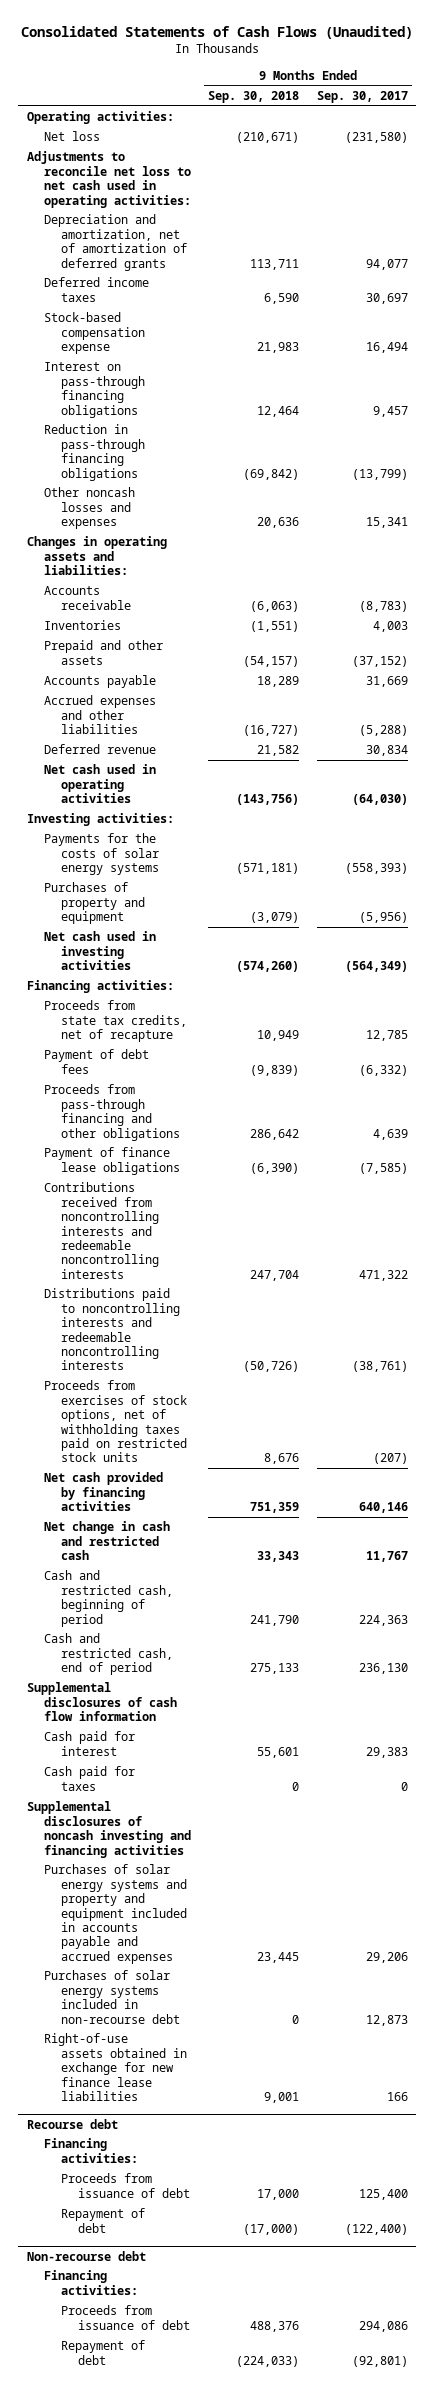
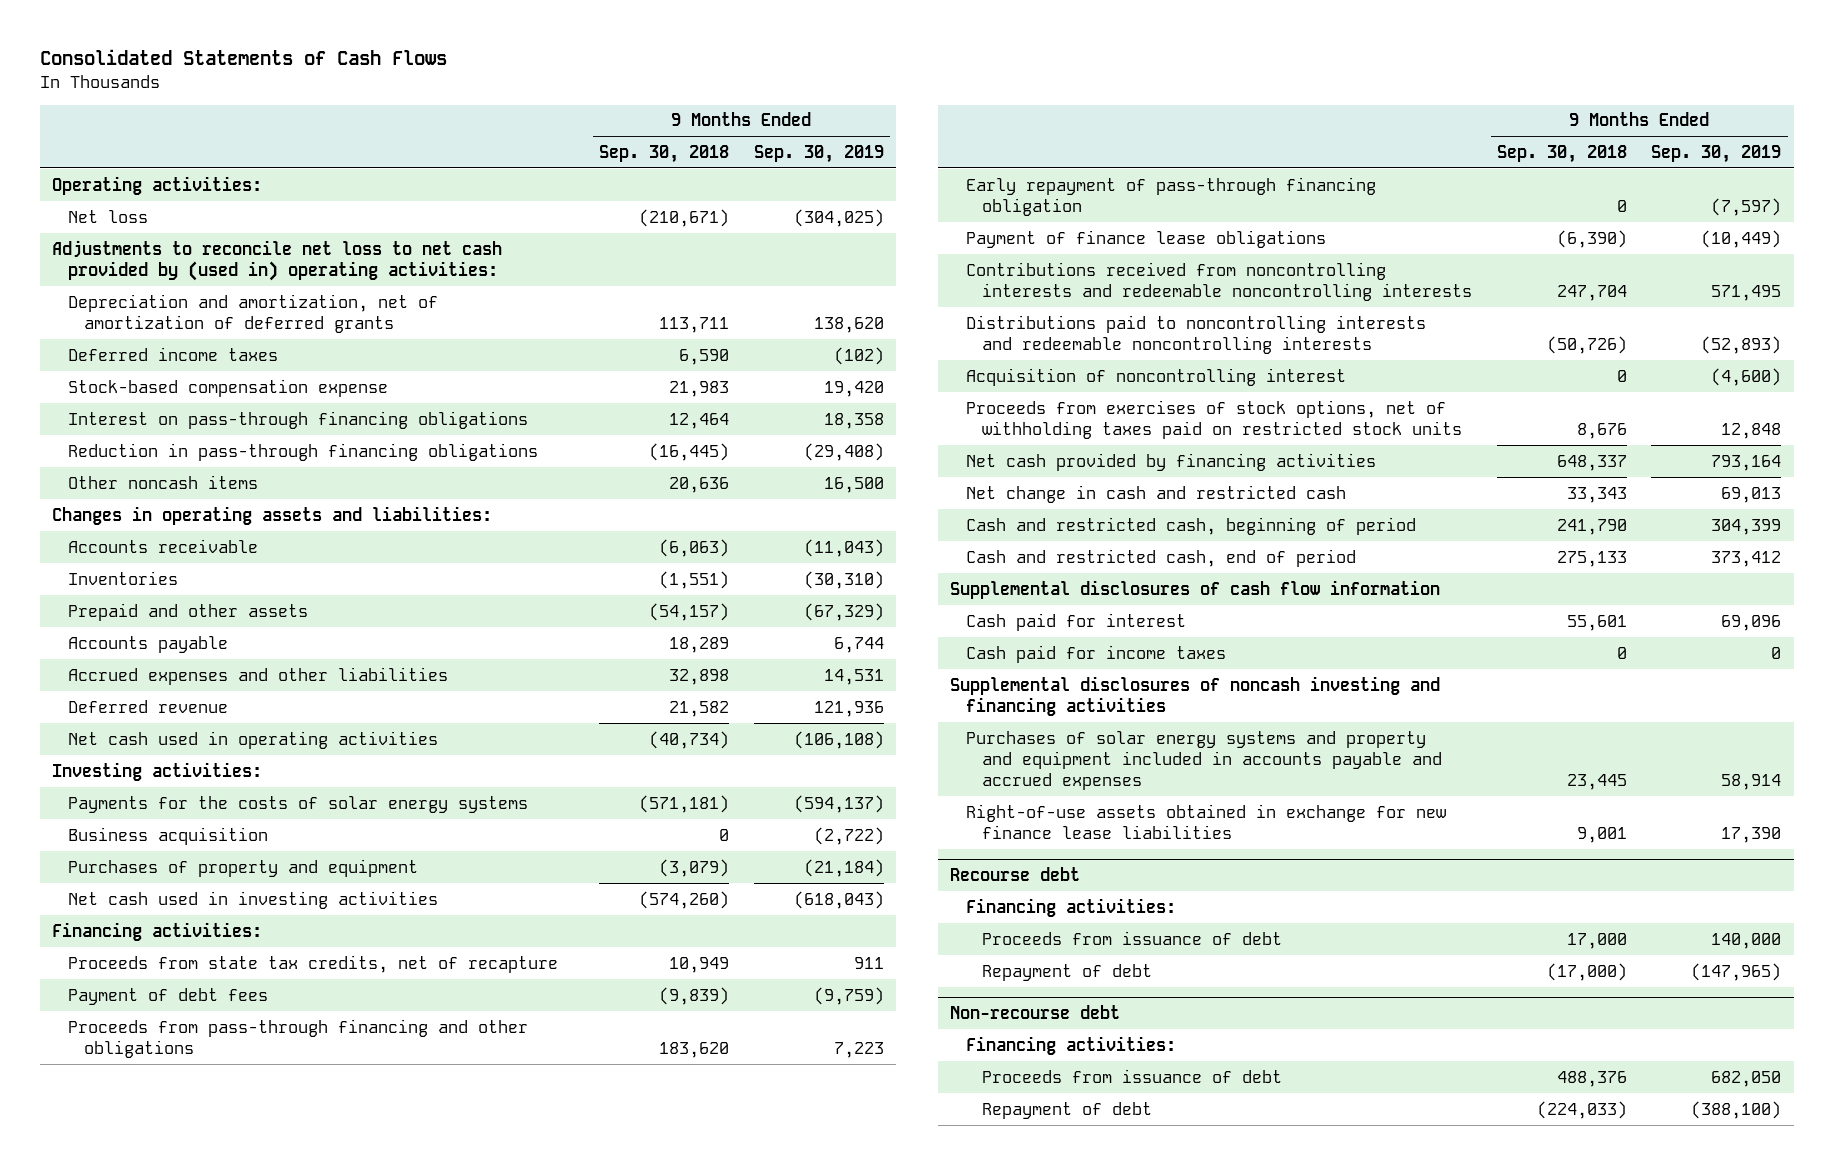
[21,26,414,40] Consolidated Statements of Cash Flows (Unaudited) -> [39,49,447,66] Consolidated Statements of Cash Flows
[316,91,408,104] Sep. 30, 2017 -> none
none -> [753,144,884,163] Sep. 30, 2019
[26,151,191,208] Adjustments to reconcile net loss to net cash used in operating activities: -> [51,239,502,281] Adjustments to reconcile net loss to net cash provided by (used in) operating activities:
[243,468,300,480] (69,842) -> [648,442,729,461] (16,445)
[43,487,135,530] Other noncash losses and expenses -> [67,474,258,489] Other noncash items
[243,725,300,737] (16,727) -> [668,668,729,685] 32,898
[236,794,300,806] (143,756) -> [648,730,729,749] (40,734)
none -> [67,826,268,845] Business acquisition
[250,1128,300,1140] 286,642 -> [658,1041,729,1058] 183,620
none -> [965,176,1376,216] Early repayment of pass-through financing obligation
none -> [965,367,1346,386] Acquisition of noncontrolling interest
[250,1502,300,1514] 751,359 -> [1556,454,1627,471] 648,337
[43,1766,135,1791] Cash paid for taxes -> [965,644,1226,663] Cash paid for income taxes
[43,1970,180,2024] Purchases of solar energy systems included in non-recourse debt -> none

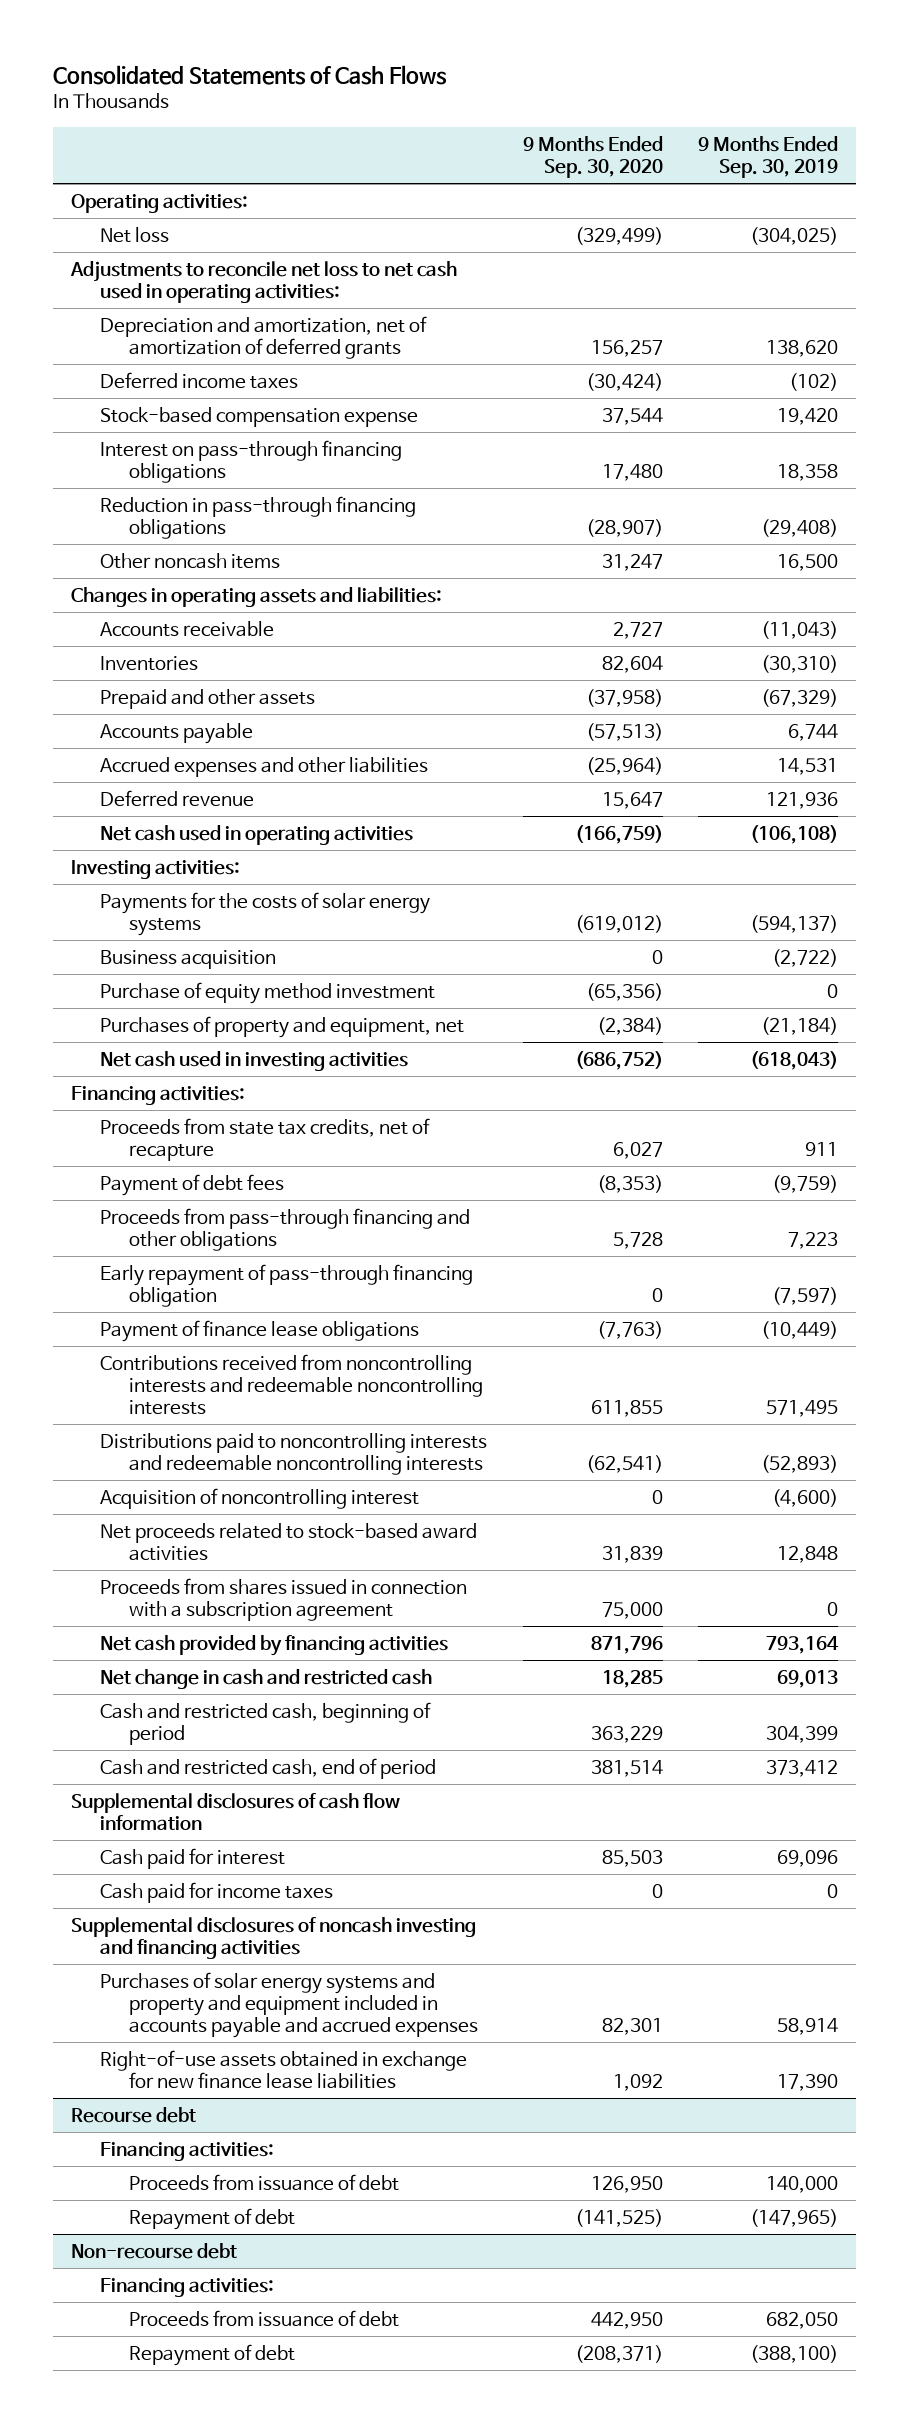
[598,144,729,163] Sep. 30, 2018 -> none
none -> [522,136,663,179] 9 Months Ended Sep. 30, 2020
[51,239,502,281] Adjustments to reconcile net loss to net cash provided by (used in) operating activities: -> [70,260,458,303] Adjustments to reconcile net loss to net cash used in operating activities:
none -> [100,981,436,1004] Purchase of equity method investment
[67,858,418,877] Purchases of property and equipment -> [100,1015,465,1038] Purchases of property and equipment, net
[965,399,1462,439] Proceeds from exercises of stock options, net of withholding taxes paid on restricted stock units -> [100,1522,478,1561] Net proceeds related to stock-based award activities
none -> [100,1577,468,1621] Proceeds from shares issued in connection with a subscription agreement

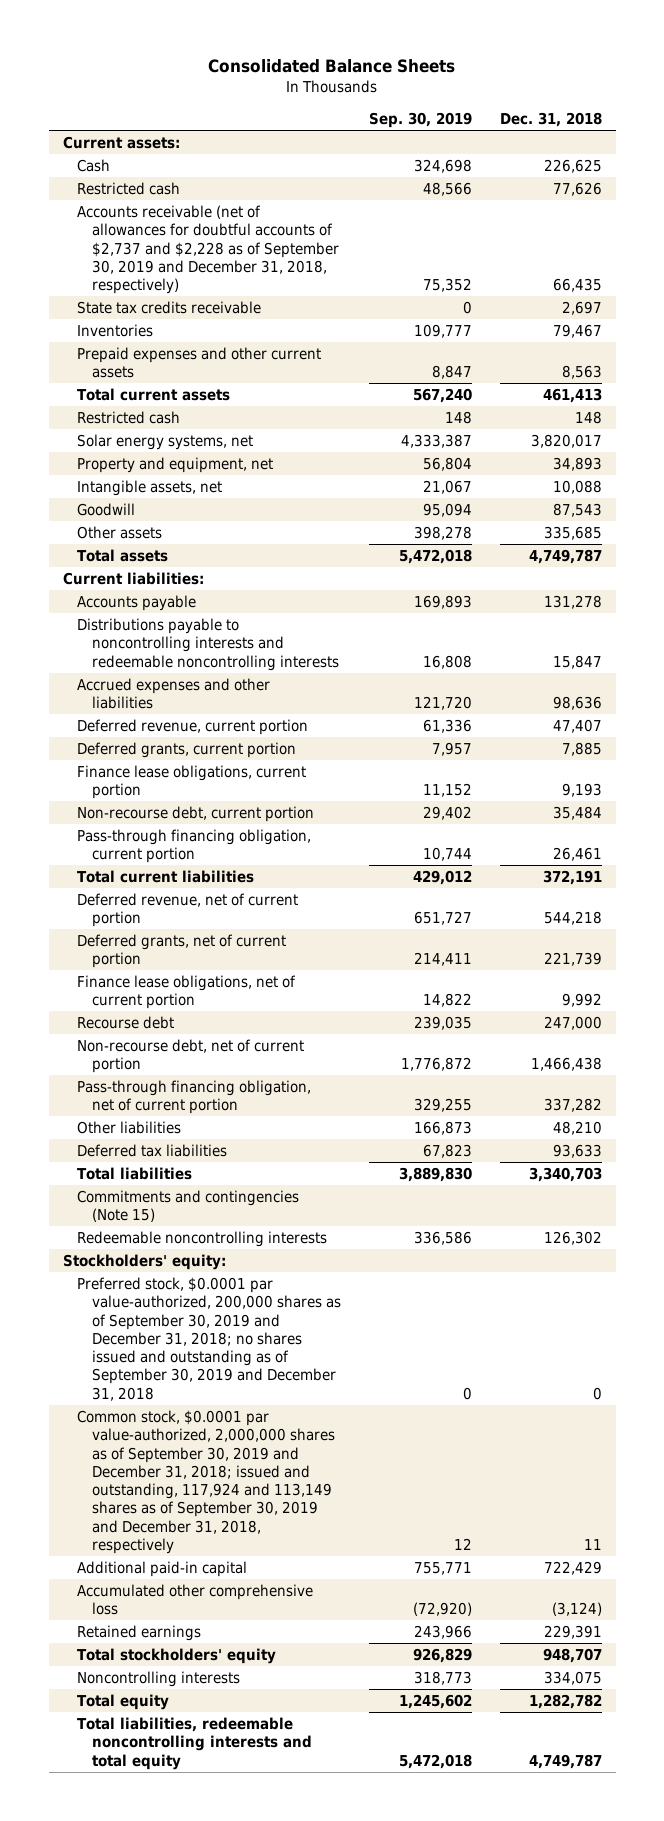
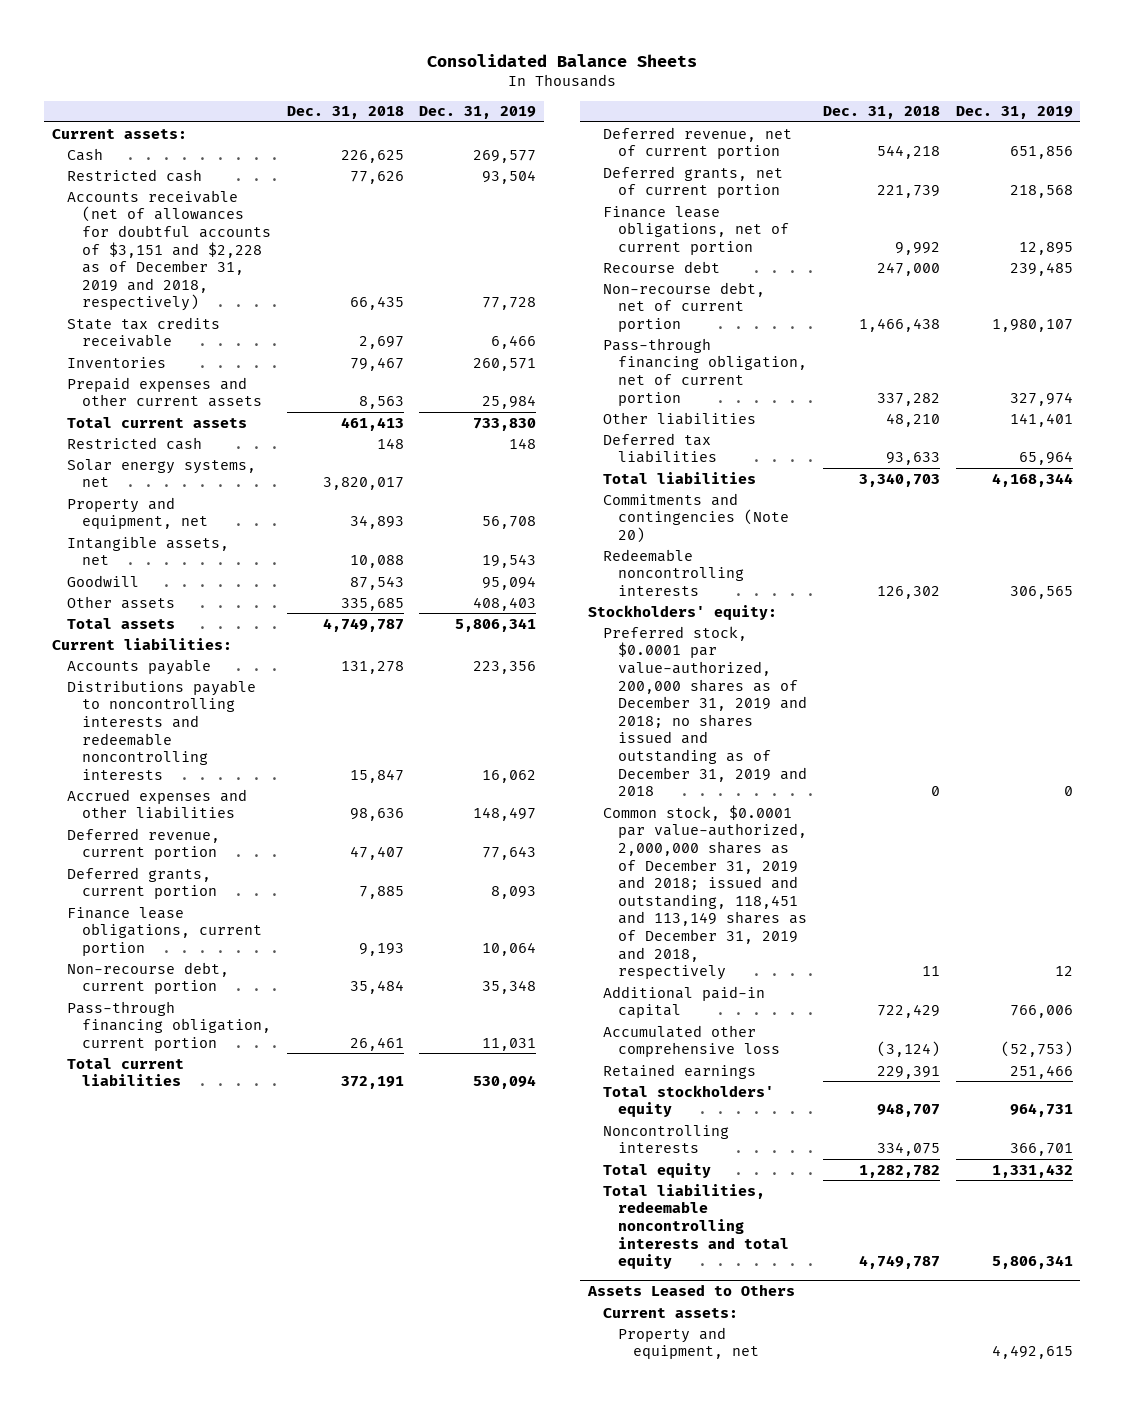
[368,112,472,129] Sep. 30, 2019 -> none
none -> [419,106,537,120] Dec. 31, 2019
[77,205,340,295] Accounts receivable (net of allowances for doubtful accounts of $2,737 and $2,228 as of September 30, 2019 and December 31, 2018, respectively) -> [66,189,271,312] Accounts receivable (net of allowances for doubtful accounts of $3,151 and $2,228 as of December 31, 2019 and 2018, respectively)
[77,1190,300,1223] Commitments and contingencies (Note 15) -> [603,492,789,543] Commitments and contingencies (Note 20)
[77,1277,342,1401] Preferred stock, $0.0001 par value-authorized, 200,000 shares as of September 30, 2019 and December 31, 2018; no shares issued and outstanding as of September 30, 2019 and December 31, 2018 -> [603,625,807,797] Preferred stock, $0.0001 par value-authorized, 200,000 shares as of December 31, 2019 and 2018; no shares issued and outstanding as of December 31, 2019 and 2018
[77,1410,336,1554] Common stock, $0.0001 par value-authorized, 2,000,000 shares as of September 30, 2019 and December 31, 2018; issued and outstanding, 117,924 and 113,149 shares as of September 30, 2019 and December 31, 2018, respectively -> [603,804,807,981] Common stock, $0.0001 par value-authorized, 2,000,000 shares as of December 31, 2019 and 2018; issued and outstanding, 118,451 and 113,149 shares as of December 31, 2019 and 2018, respectively
none -> [587,1284,796,1297] Assets Leased to Others
none -> [603,1307,739,1318] Current assets:
none -> [617,1326,759,1360] Property and equipment, net

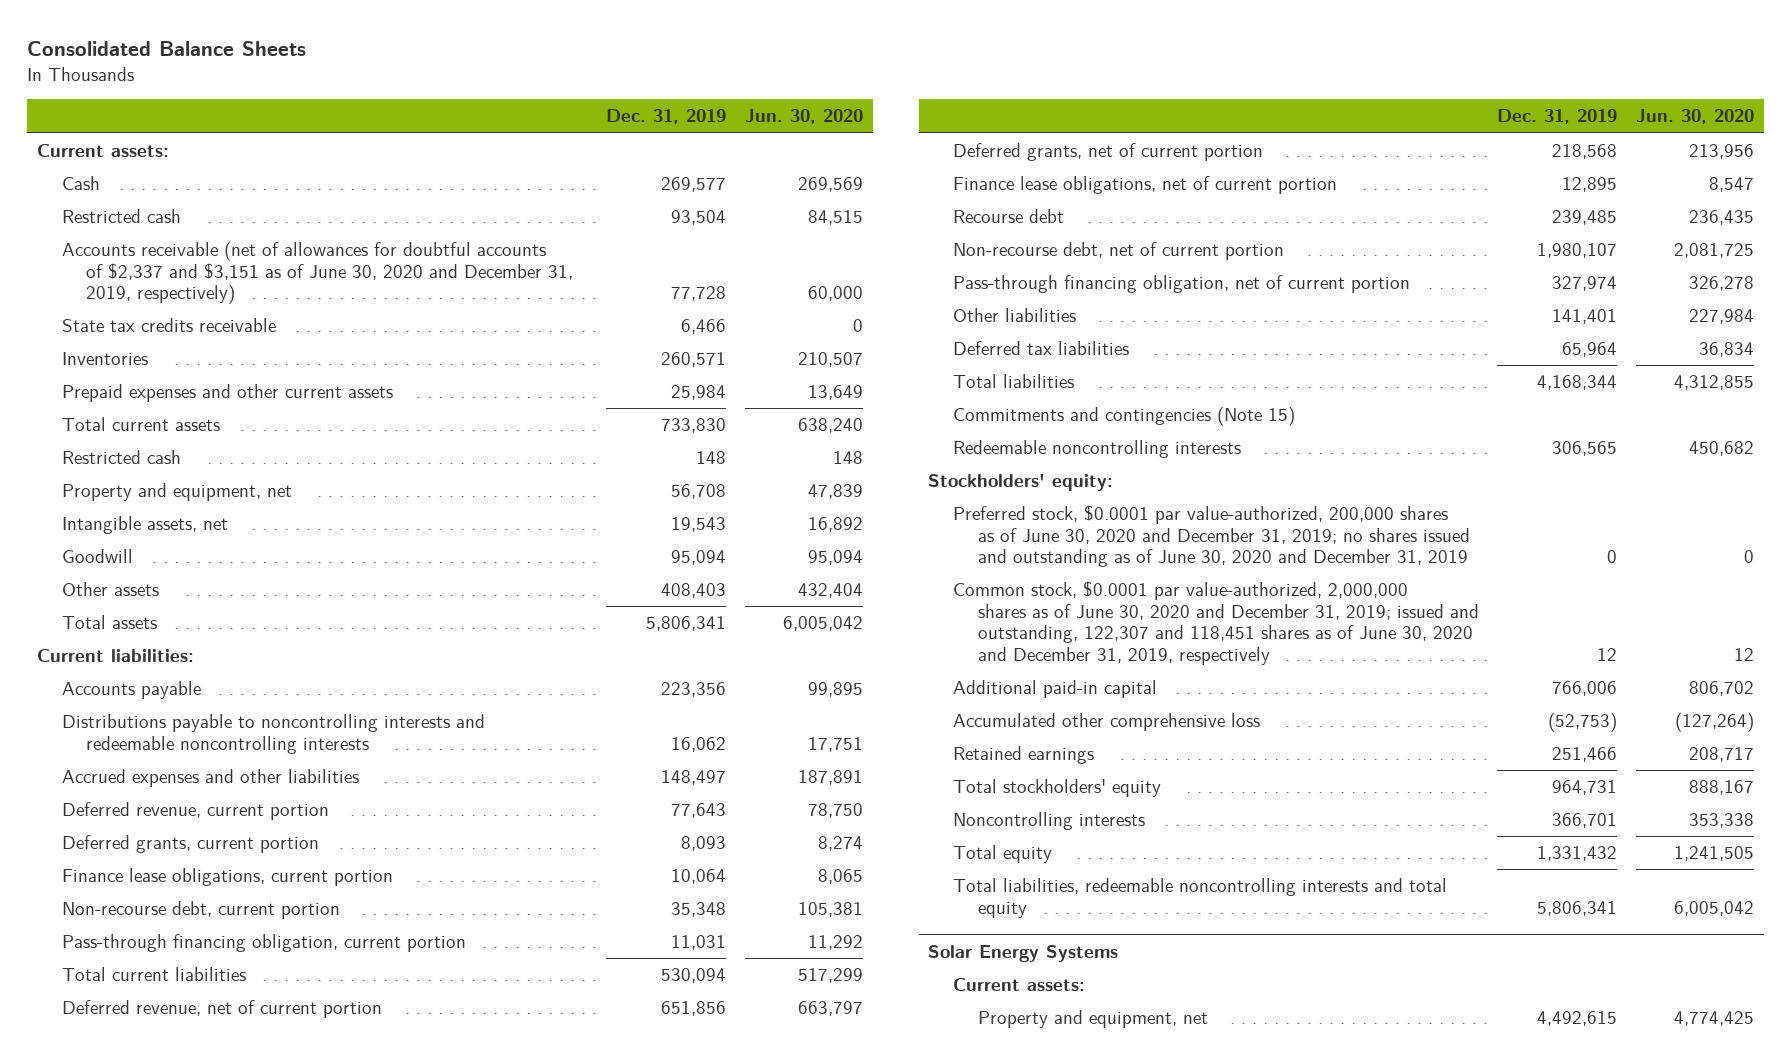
[286,106,404,120] Dec. 31, 2018 -> none
none -> [745,109,864,125] Jun. 30, 2020
[66,189,271,312] Accounts receivable (net of allowances for doubtful accounts of $3,151 and $2,228 as of December 31, 2019 and 2018, respectively) -> [61,241,574,305] Accounts receivable (net of allowances for doubtful accounts of $2,337 and $3,151 as of June 30, 2020 and December 31, 2019, respectively)
[66,458,256,488] Solar energy systems, net -> none
[603,492,789,543] Commitments and contingencies (Note 20) -> [952,406,1295,427] Commitments and contingencies (Note 15)
[603,625,807,797] Preferred stock, $0.0001 par value-authorized, 200,000 shares as of December 31, 2019 and 2018; no shares issued and outstanding as of December 31, 2019 and 2018 -> [952,505,1470,568] Preferred stock, $0.0001 par value-authorized, 200,000 shares as of June 30, 2020 and December 31, 2019; no shares issued and outstanding as of June 30, 2020 and December 31, 2019
[603,804,807,981] Common stock, $0.0001 par value-authorized, 2,000,000 shares as of December 31, 2019 and 2018; issued and outstanding, 118,451 and 113,149 shares as of December 31, 2019 and 2018, respectively -> [952,581,1479,665] Common stock, $0.0001 par value-authorized, 2,000,000 shares as of June 30, 2020 and December 31, 2019; issued and outstanding, 122,307 and 118,451 shares as of June 30, 2020 and December 31, 2019, respectively
[587,1284,796,1297] Assets Leased to Others -> [928,944,1119,962] Solar Energy Systems

